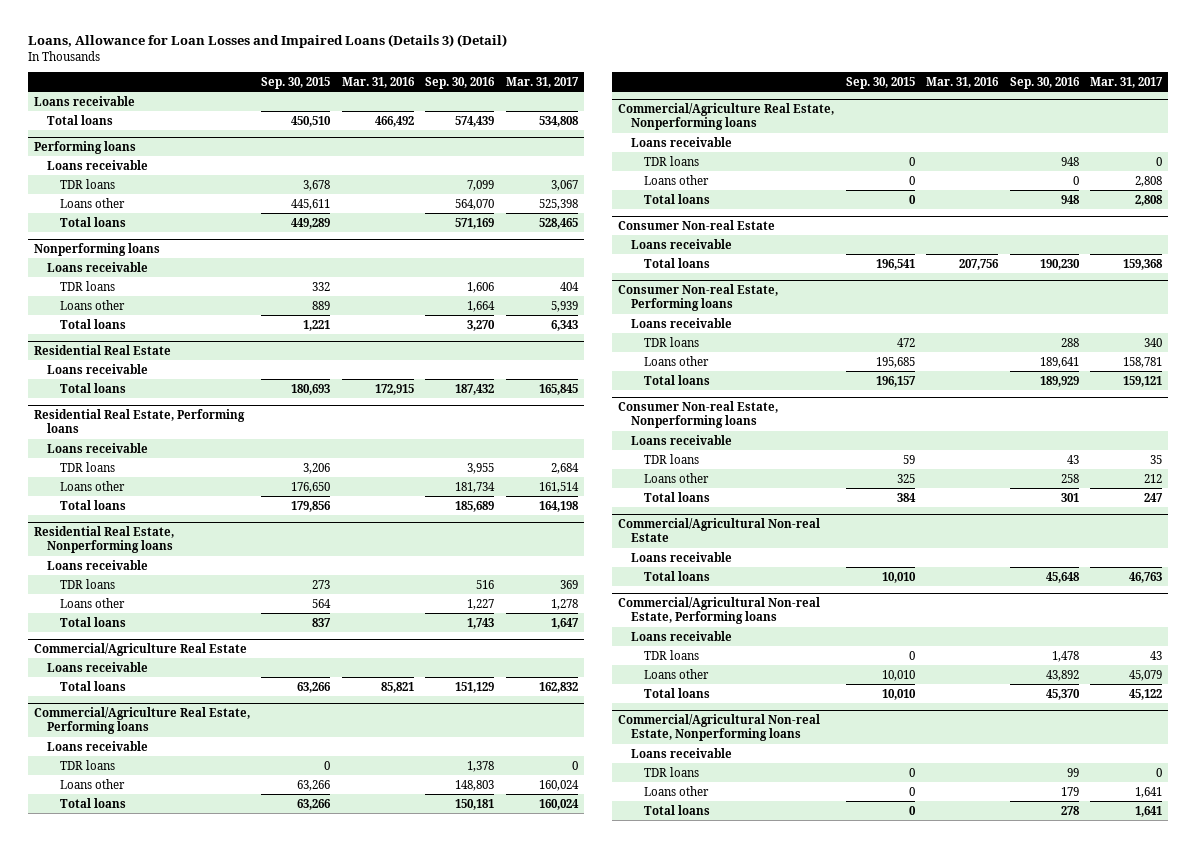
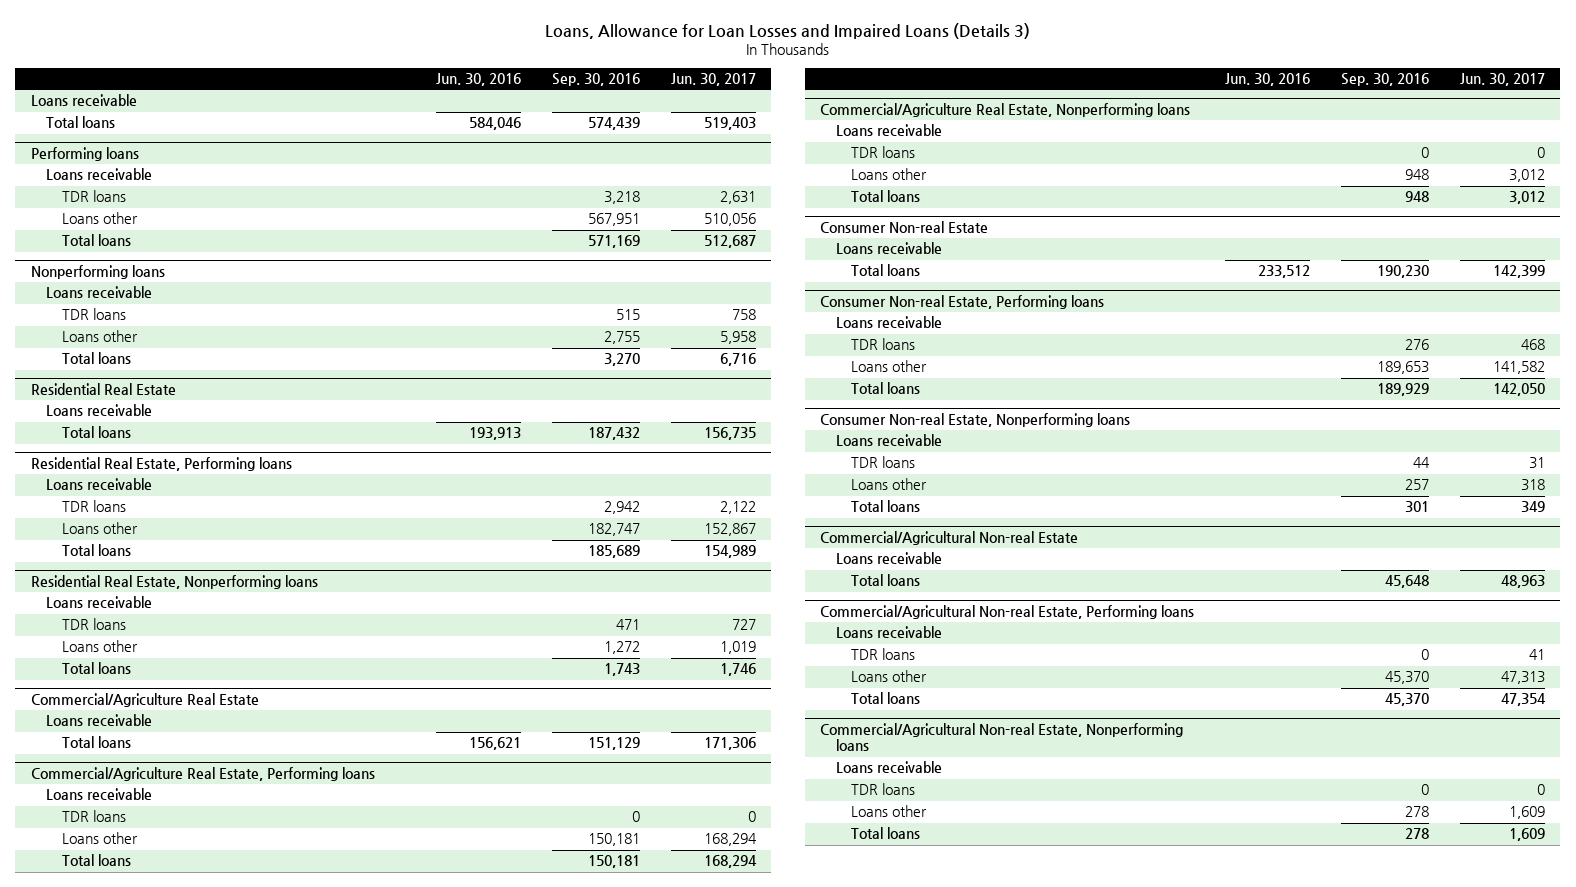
[27,34,507,49] Loans, Allowance for Loan Losses and Impaired Loans (Details 3) (Detail) -> [544,23,1030,40] Loans, Allowance for Loan Losses and Impaired Loans (Details 3)
[261,76,331,89] Sep. 30, 2015 -> none
[341,76,415,88] Mar. 31, 2016 -> none
[505,76,579,88] Mar. 31, 2017 -> none
none -> [435,73,521,87] Jun. 30, 2016
none -> [670,73,756,87] Jun. 30, 2017
[467,179,495,191] 7,099 -> [603,191,640,205] 3,218
[455,198,495,210] 564,070 -> [587,213,640,227] 567,951
[467,281,495,293] 1,606 -> [615,309,640,321] 515
[467,300,496,312] 1,664 -> [603,331,640,345] 2,755
[467,462,495,474] 3,955 -> [603,501,640,515] 2,942
[455,481,496,493] 181,734 -> [587,523,640,537] 182,747
[476,579,495,589] 516 -> [615,619,640,631] 471
[467,598,495,610] 1,227 -> [603,641,640,655] 1,272
[467,760,495,772] 1,378 -> [631,811,640,823] 0
[455,779,495,791] 148,803 -> [587,833,640,847] 150,181
[1060,156,1079,166] 948 -> [1421,147,1430,159] 0
[1072,175,1079,185] 0 -> [1405,169,1430,181] 948
[1060,337,1079,347] 288 -> [1405,339,1430,351] 276
[1039,356,1079,368] 189,641 -> [1377,361,1430,375] 189,653
[1066,454,1079,464] 43 -> [1413,457,1431,469] 44
[1060,473,1079,483] 258 -> [1405,479,1430,491] 257
[1051,650,1079,662] 1,478 -> [1421,649,1430,661] 0
[1045,669,1079,681] 43,892 -> [1385,671,1430,685] 45,370
[1066,767,1079,777] 99 -> [1421,784,1430,796] 0
[1060,786,1079,796] 179 -> [1405,806,1430,818] 278

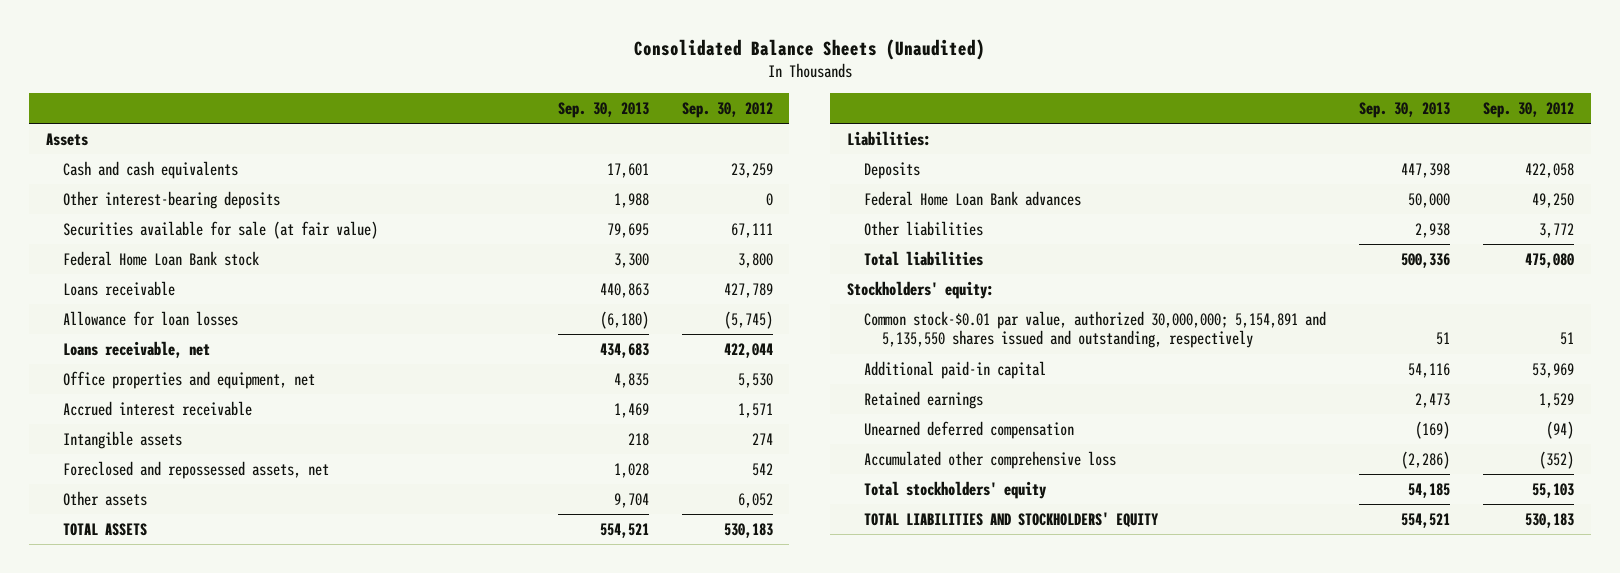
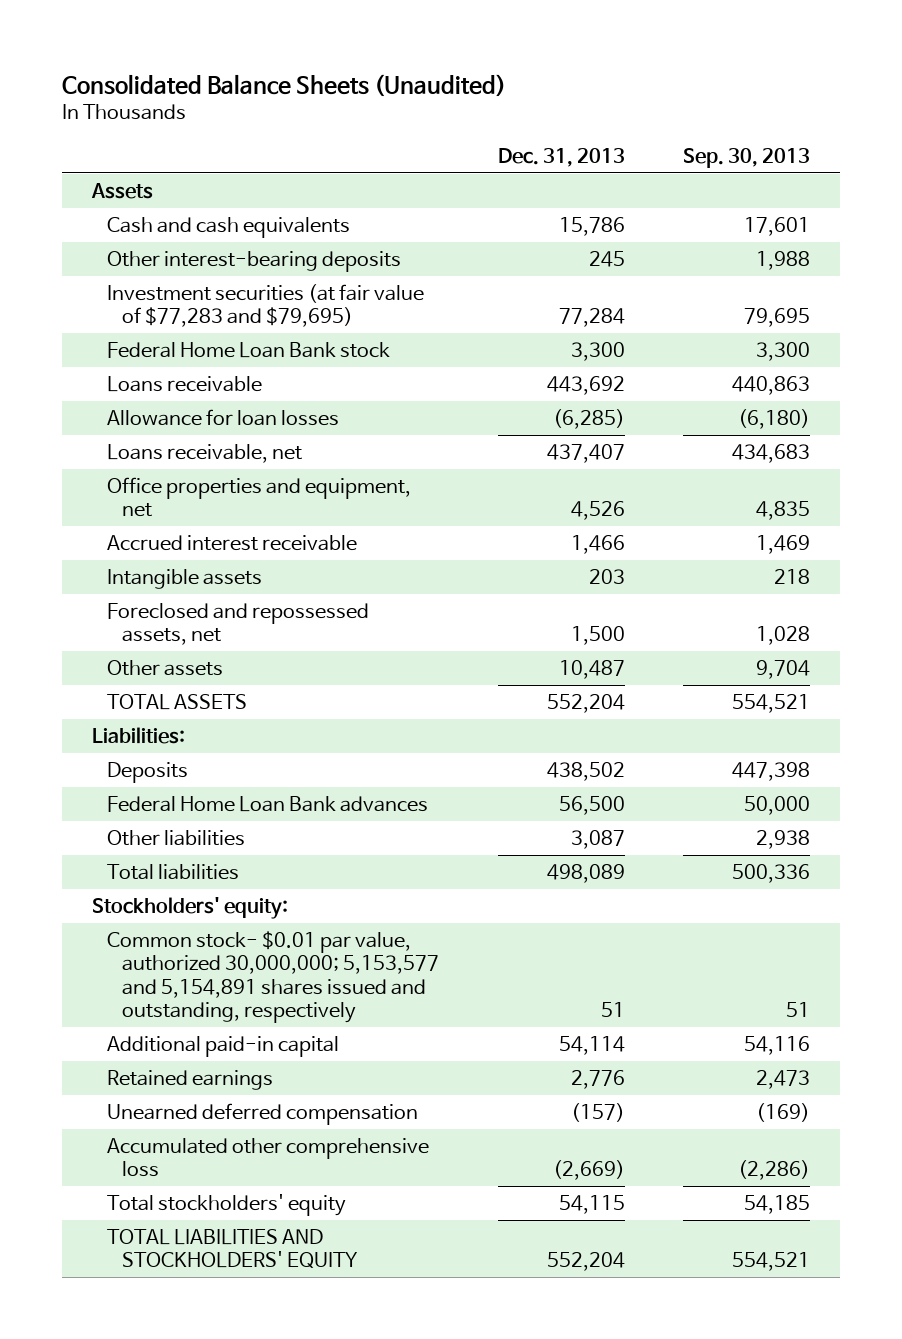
[681,102,773,119] Sep. 30, 2012 -> none
none -> [497,147,625,167] Dec. 31, 2013
[63,220,379,239] Securities available for sale (at fair value) -> [106,283,424,328] Investment securities (at fair value of $77,283 and $79,695)
[864,310,1327,349] Common stock-$0.01 par value, authorized 30,000,000; 5,154,891 and 5,135,550 shares issued and outstanding, respectively -> [106,930,439,1024] Common stock- $0.01 par value, authorized 30,000,000; 5,153,577 and 5,154,891 shares issued and outstanding, respectively

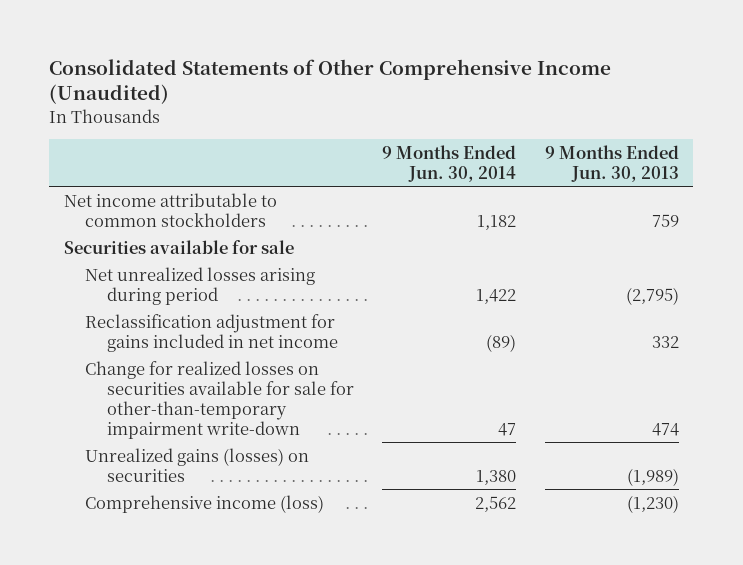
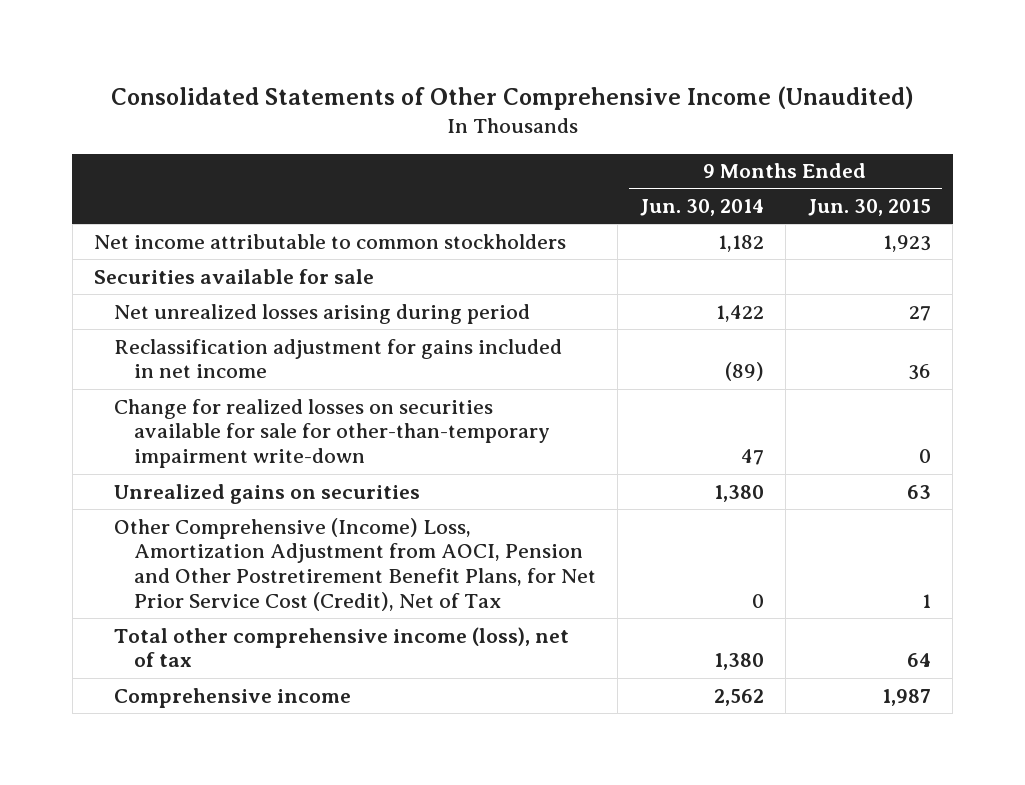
[544,144,679,182] 9 Months Ended Jun. 30, 2013 -> none
none -> [807,199,931,217] Jun. 30, 2015
[85,447,310,482] Unrealized gains (losses) on securities -> [113,483,420,504] Unrealized gains on securities
none -> [113,517,596,612] Other Comprehensive (Income) Loss, Amortization Adjustment from AOCI, Pension and Other Postretirement Benefit Plans, for Net Prior Service Cost (Credit), Net of Tax
none -> [113,626,569,668] Total other comprehensive income (loss), net of tax
[85,494,325,513] Comprehensive income (loss) -> [113,687,351,708] Comprehensive income

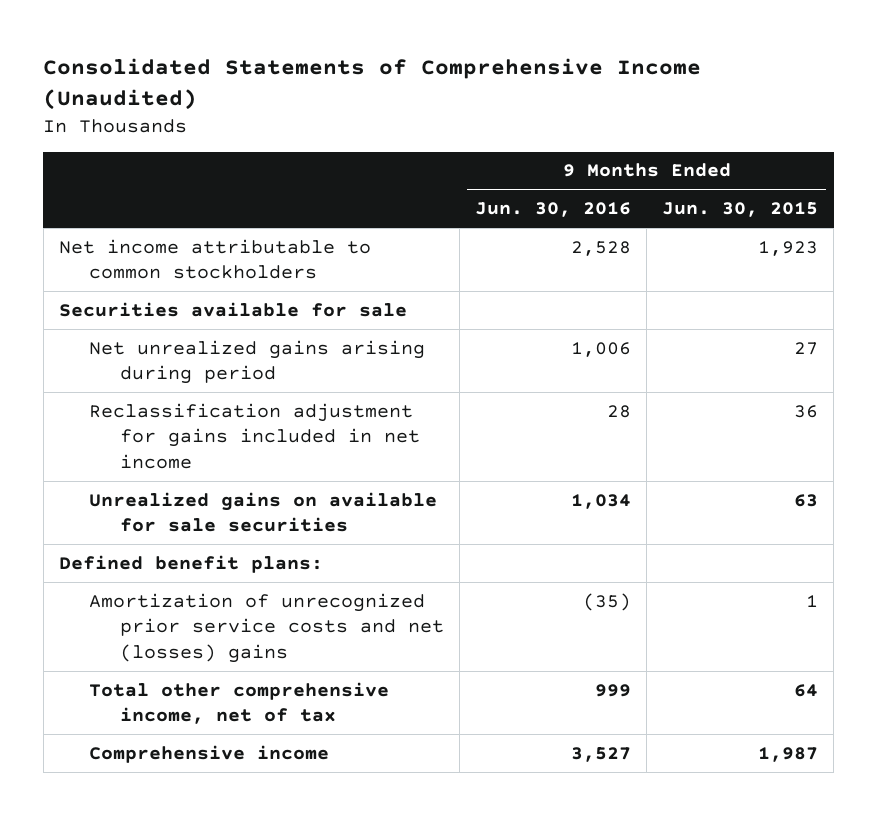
[110,85,914,110] Consolidated Statements of Other Comprehensive Income (Unaudited) -> [43,58,702,111] Consolidated Statements of Comprehensive Income (Unaudited)
[639,199,764,217] Jun. 30, 2014 -> none
none -> [475,202,632,218] Jun. 30, 2016
[113,303,530,324] Net unrealized losses arising during period -> [89,339,426,385] Net unrealized gains arising during period
[113,398,550,469] Change for realized losses on securities available for sale for other-than-temporary impairment write-down -> none
[113,517,596,612] Other Comprehensive (Income) Loss, Amortization Adjustment from AOCI, Pension and Other Postretirement Benefit Plans, for Net Prior Service Cost (Credit), Net of Tax -> none
[113,483,420,504] Unrealized gains on securities -> [89,491,438,533] Unrealized gains on available for sale securities
none -> [58,554,323,573] Defined benefit plans:
none -> [89,592,444,663] Amortization of unrecognized prior service costs and net (losses) gains
[113,626,569,668] Total other comprehensive income (loss), net of tax -> [89,681,390,725] Total other comprehensive income, net of tax

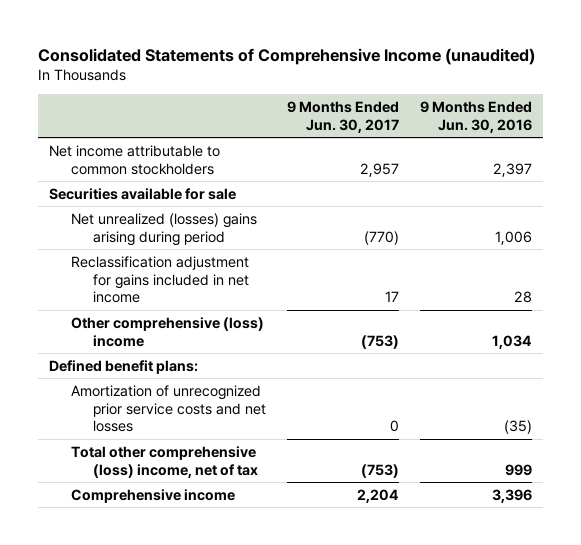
[43,58,702,111] Consolidated Statements of Comprehensive Income (Unaudited) -> [38,47,536,65] Consolidated Statements of Comprehensive Income (unaudited)
[662,202,819,218] Jun. 30, 2015 -> none
none -> [287,101,400,133] 9 Months Ended Jun. 30, 2017
[571,240,632,256] 2,528 -> [493,162,533,177] 2,397
[89,339,426,385] Net unrealized gains arising during period -> [71,212,258,246] Net unrealized (losses) gains arising during period
[89,491,438,533] Unrealized gains on available for sale securities -> [71,316,265,347] Other comprehensive (loss) income
[89,592,444,663] Amortization of unrecognized prior service costs and net (losses) gains -> [71,384,267,433] Amortization of unrecognized prior service costs and net losses
[89,681,390,725] Total other comprehensive income, net of tax -> [71,445,259,478] Total other comprehensive (loss) income, net of tax
[571,746,632,762] 3,527 -> [492,488,533,503] 3,396

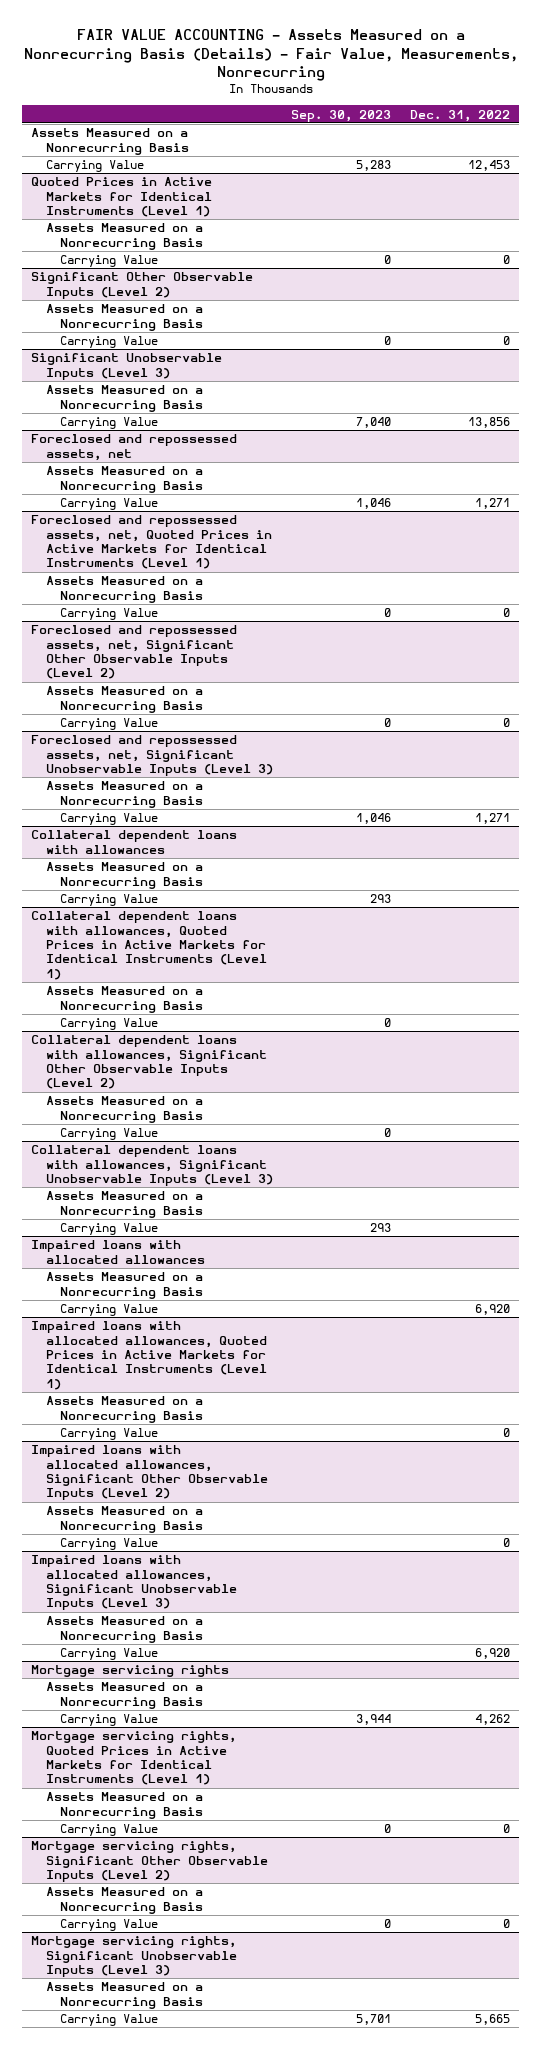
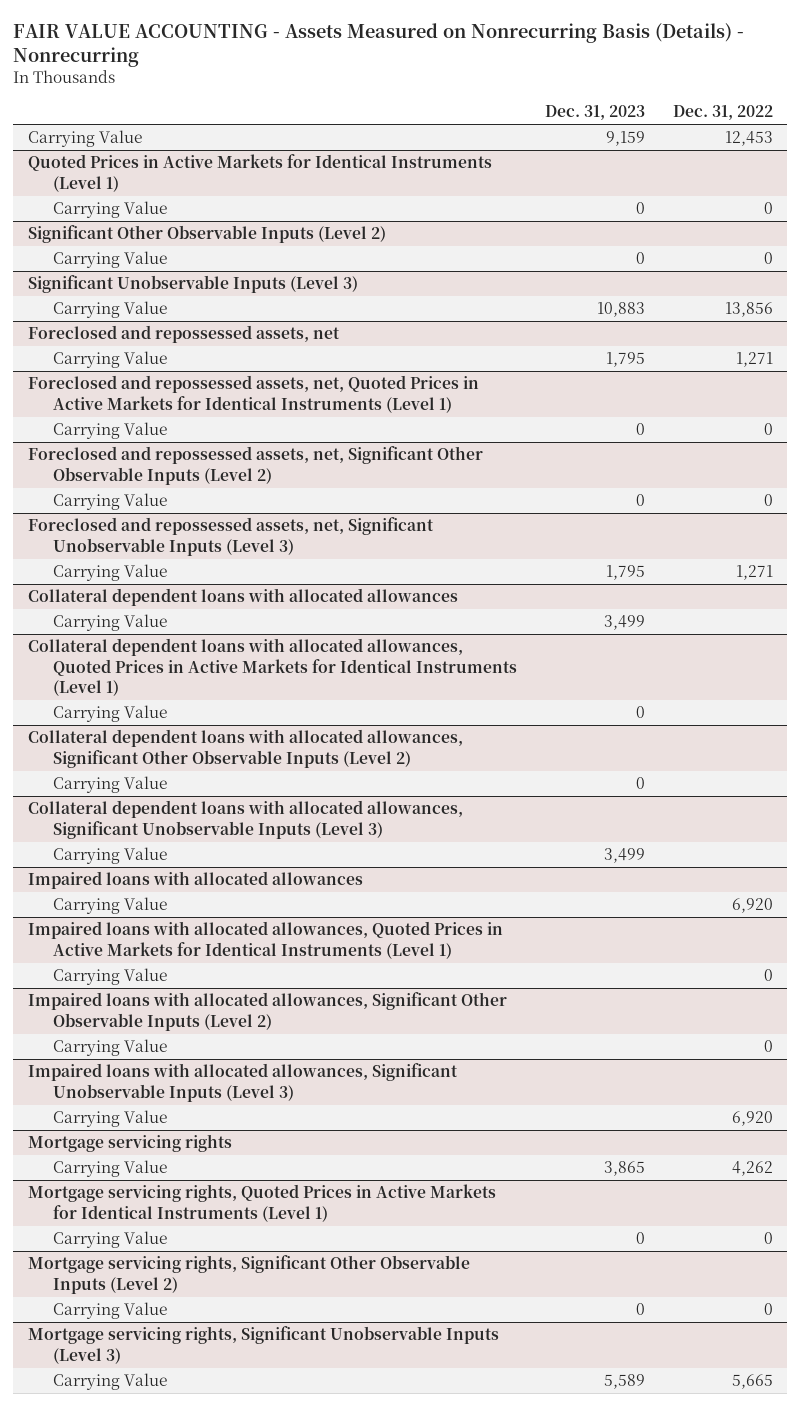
[23,29,518,82] FAIR VALUE ACCOUNTING - Assets Measured on a Nonrecurring Basis (Details) - Fair Value, Measurements, Nonrecurring -> [13,22,745,68] FAIR VALUE ACCOUNTING - Assets Measured on Nonrecurring Basis (Details) - Nonrecurring
[291,109,392,122] Sep. 30, 2023 -> none
none -> [544,105,645,121] Dec. 31, 2023
[31,128,189,155] Assets Measured on a Nonrecurring Basis -> none
[45,223,203,250] Assets Measured on a Nonrecurring Basis -> none
[45,304,203,331] Assets Measured on a Nonrecurring Basis -> none
[45,385,203,412] Assets Measured on a Nonrecurring Basis -> none
[45,466,203,493] Assets Measured on a Nonrecurring Basis -> none
[45,576,203,603] Assets Measured on a Nonrecurring Basis -> none
[45,686,203,713] Assets Measured on a Nonrecurring Basis -> none
[45,781,203,808] Assets Measured on a Nonrecurring Basis -> none
[45,862,203,889] Assets Measured on a Nonrecurring Basis -> none
[31,830,238,854] Collateral dependent loans with allowances -> [27,588,458,607] Collateral dependent loans with allocated allowances
[45,986,203,1013] Assets Measured on a Nonrecurring Basis -> none
[31,911,267,980] Collateral dependent loans with allowances, Quoted Prices in Active Markets for Identical Instruments (Level 1) -> [27,638,517,696] Collateral dependent loans with allocated allowances, Quoted Prices in Active Markets for Identical Instruments (Level 1)
[45,1096,203,1123] Assets Measured on a Nonrecurring Basis -> none
[31,1035,267,1090] Collateral dependent loans with allowances, Significant Other Observable Inputs (Level 2) -> [27,729,463,768] Collateral dependent loans with allocated allowances, Significant Other Observable Inputs (Level 2)
[45,1191,203,1218] Assets Measured on a Nonrecurring Basis -> none
[31,1145,273,1187] Collateral dependent loans with allowances, Significant Unobservable Inputs (Level 3) -> [27,800,463,839] Collateral dependent loans with allocated allowances, Significant Unobservable Inputs (Level 3)
[45,1272,203,1299] Assets Measured on a Nonrecurring Basis -> none
[45,1396,203,1423] Assets Measured on a Nonrecurring Basis -> none
[45,1506,203,1533] Assets Measured on a Nonrecurring Basis -> none
[45,1616,203,1643] Assets Measured on a Nonrecurring Basis -> none
[45,1682,203,1709] Assets Measured on a Nonrecurring Basis -> none
[45,1792,203,1819] Assets Measured on a Nonrecurring Basis -> none
[45,1887,203,1914] Assets Measured on a Nonrecurring Basis -> none
[45,1982,203,2009] Assets Measured on a Nonrecurring Basis -> none

